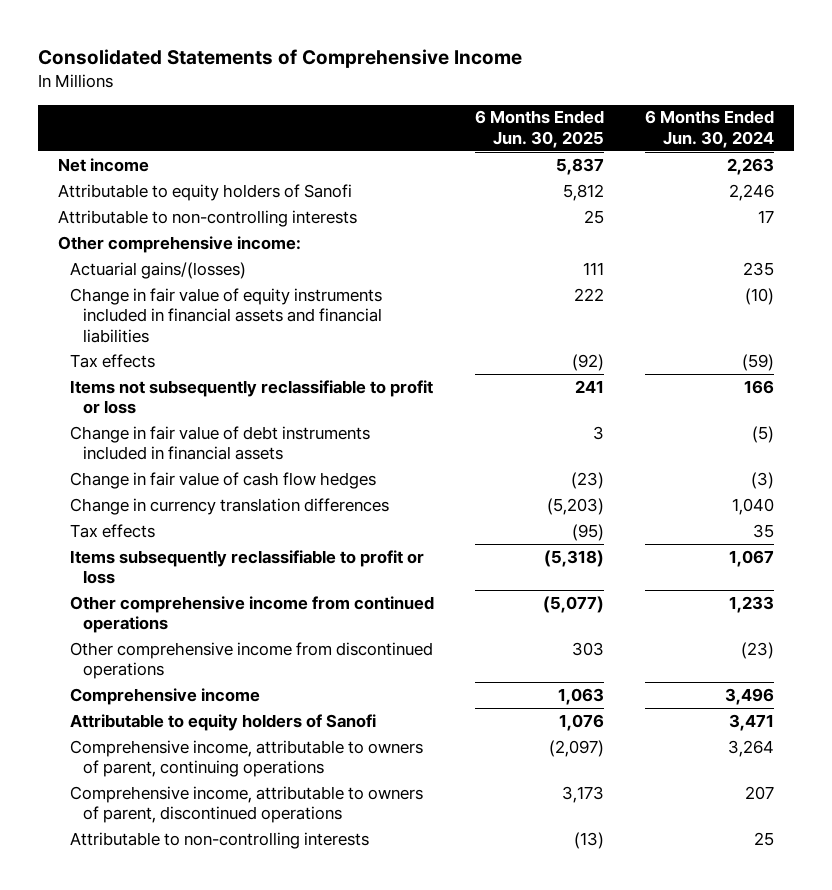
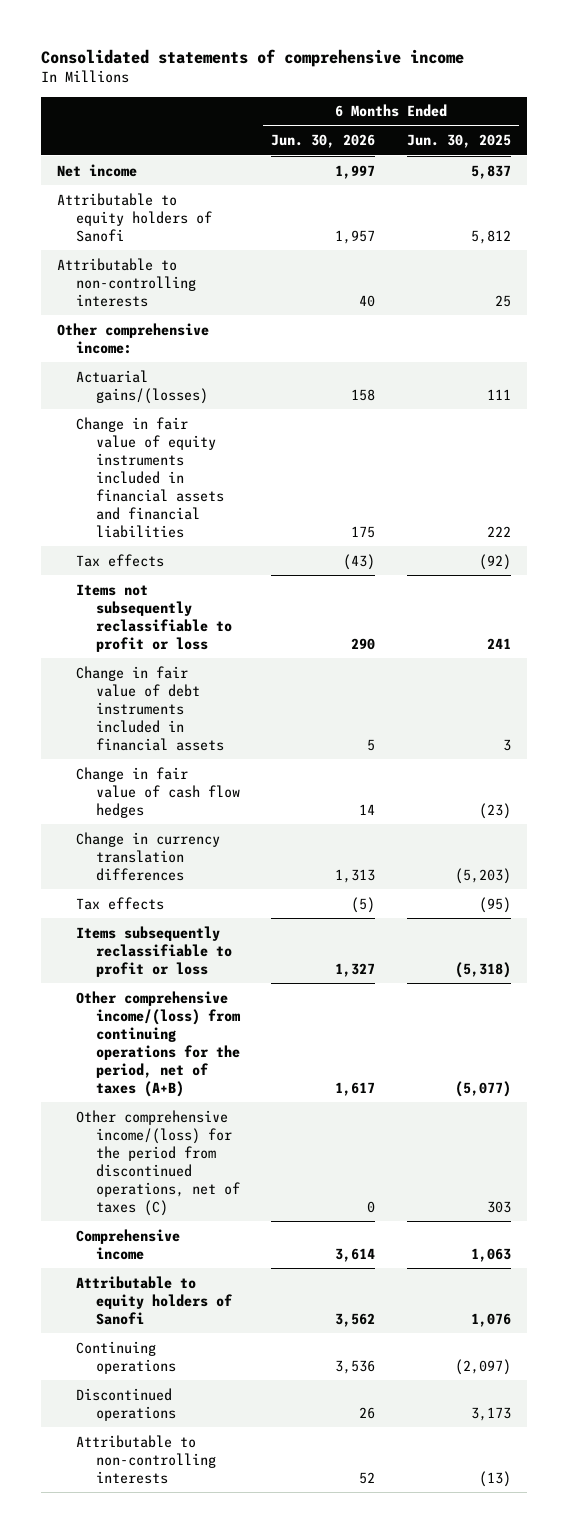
[38,49,523,69] Consolidated Statements of Comprehensive Income -> [40,48,464,67] Consolidated statements of comprehensive income
[644,110,774,148] 6 Months Ended Jun. 30, 2024 -> none
none -> [271,134,376,149] Jun. 30, 2026
[70,595,435,634] Other comprehensive income from continued operations -> [76,990,241,1097] Other comprehensive income/(loss) from continuing operations for the period, net of taxes (A+B)
[70,641,434,680] Other comprehensive income from discontinued operations -> [76,1109,240,1216] Other comprehensive income/(loss) for the period from discontinued operations, net of taxes (C)
[70,739,424,778] Comprehensive income, attributable to owners of parent, continuing operations -> [76,1340,176,1374] Continuing operations
[70,785,424,824] Comprehensive income, attributable to owners of parent, discontinued operations -> [76,1387,176,1421] Discontinued operations

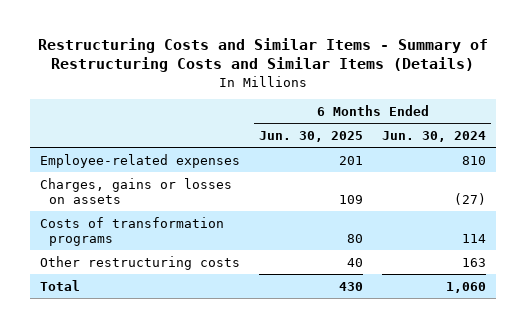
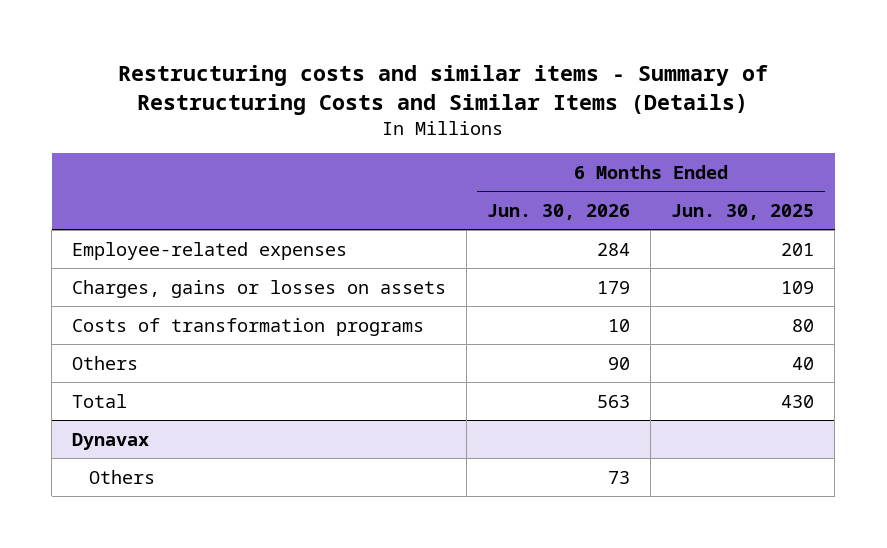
[38,37,489,73] Restructuring Costs and Similar Items - Summary of Restructuring Costs and Similar Items (Details) -> [118,64,769,115] Restructuring costs and similar items - Summary of Restructuring Costs and Similar Items (Details)
[382,130,487,142] Jun. 30, 2024 -> none
none -> [487,204,631,221] Jun. 30, 2026
[39,255,240,270] Other restructuring costs -> [72,355,139,370] Others
none -> [72,432,150,450] Dynavax
none -> [89,469,156,484] Others

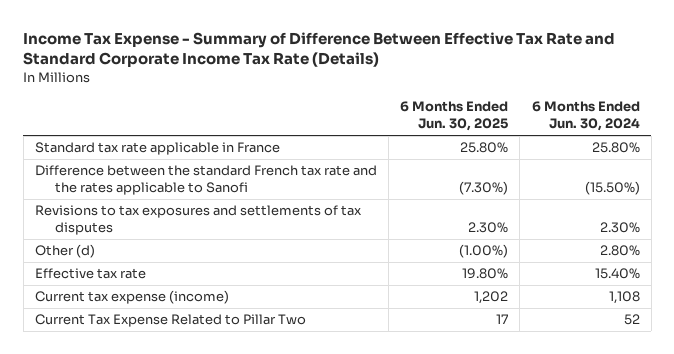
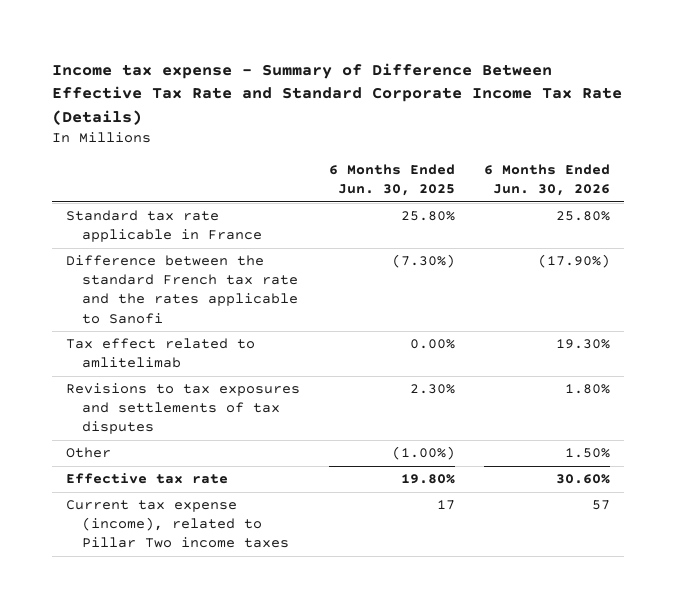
[23,31,616,68] Income Tax Expense - Summary of Difference Between Effective Tax Rate and Standard Corporate Income Tax Rate (Details) -> [51,63,622,125] Income tax expense - Summary of Difference Between Effective Tax Rate and Standard Corporate Income Tax Rate (Details)
[531,101,640,132] 6 Months Ended Jun. 30, 2024 -> none
none -> [483,164,610,197] 6 Months Ended Jun. 30, 2026
none -> [66,338,256,369] Tax effect related to amlitelimab
[34,244,95,259] Other (d) -> [66,447,112,459] Other
[34,290,229,305] Current tax expense (income) -> none
[34,314,306,328] Current Tax Expense Related to Pillar Two -> [66,500,289,549] Current tax expense (income), related to Pillar Two income taxes

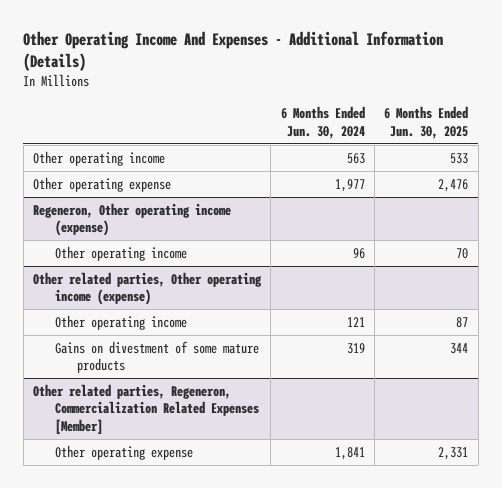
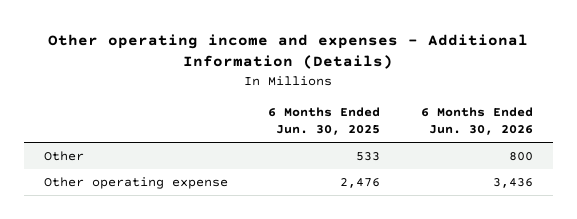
[23,31,444,72] Other Operating Income And Expenses - Additional Information (Details) -> [48,33,529,70] Other operating income and expenses - Additional Information (Details)
[280,106,365,139] 6 Months Ended Jun. 30, 2024 -> none
none -> [421,106,534,136] 6 Months Ended Jun. 30, 2026
[33,150,166,166] Other operating income -> [43,151,84,162] Other
[33,202,232,237] Regeneron, Other operating income (expense) -> none
[55,245,188,261] Other operating income -> none
[33,271,263,306] Other related parties, Other operating income (expense) -> none
[55,314,188,330] Other operating income -> none
[55,340,260,374] Gains on divestment of some mature products -> none
[33,383,260,434] Other related parties, Regeneron, Commercialization Related Expenses [Member] -> none
[55,444,194,460] Other operating expense -> none

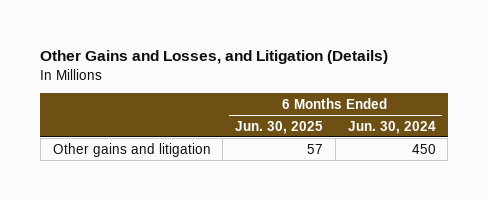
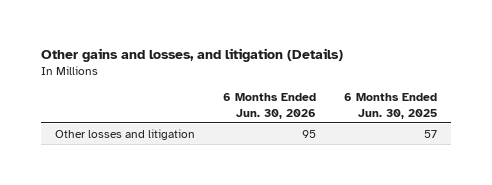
[40,50,389,65] Other Gains and Losses, and Litigation (Details) -> [41,48,344,63] Other gains and losses, and litigation (Details)
[347,120,436,134] Jun. 30, 2024 -> none
none -> [222,93,316,119] 6 Months Ended Jun. 30, 2026
[52,142,211,157] Other gains and litigation -> [55,129,196,141] Other losses and litigation

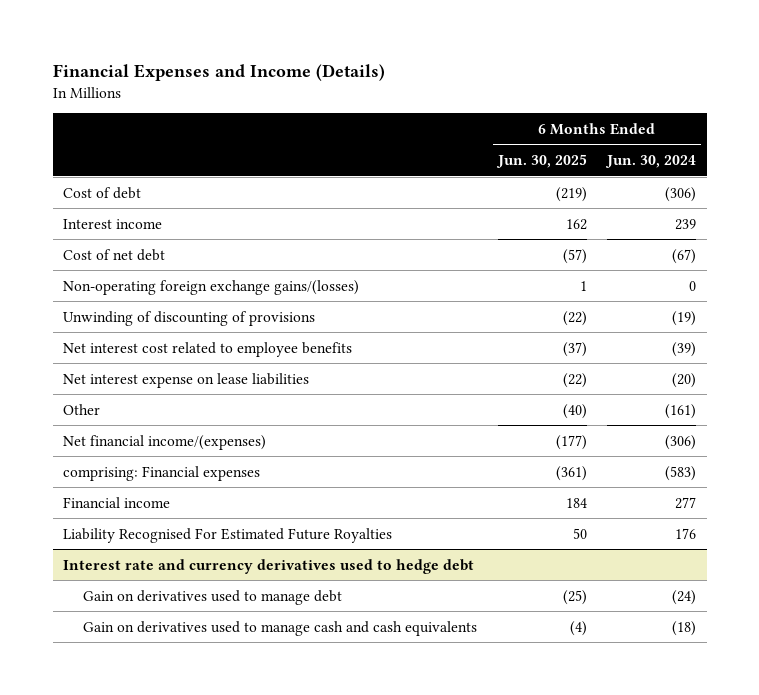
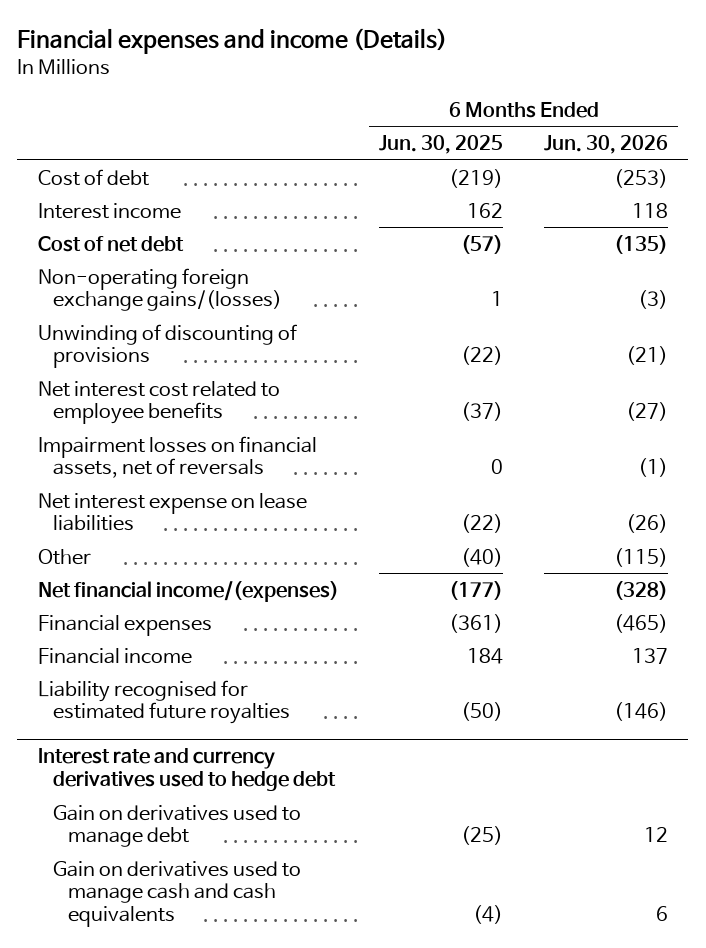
[52,63,385,81] Financial Expenses and Income (Details) -> [17,28,448,55] Financial expenses and income (Details)
[605,155,697,169] Jun. 30, 2024 -> none
none -> [544,134,669,154] Jun. 30, 2026
none -> [37,435,317,479] Impairment losses on financial assets, net of reversals
[62,465,260,481] comprising: Financial expenses -> [37,614,212,636] Financial expenses
[62,527,392,543] Liability Recognised For Estimated Future Royalties -> [37,679,290,725] Liability recognised for estimated future royalties
[572,527,587,539] 50 -> [461,702,504,722] (50)

